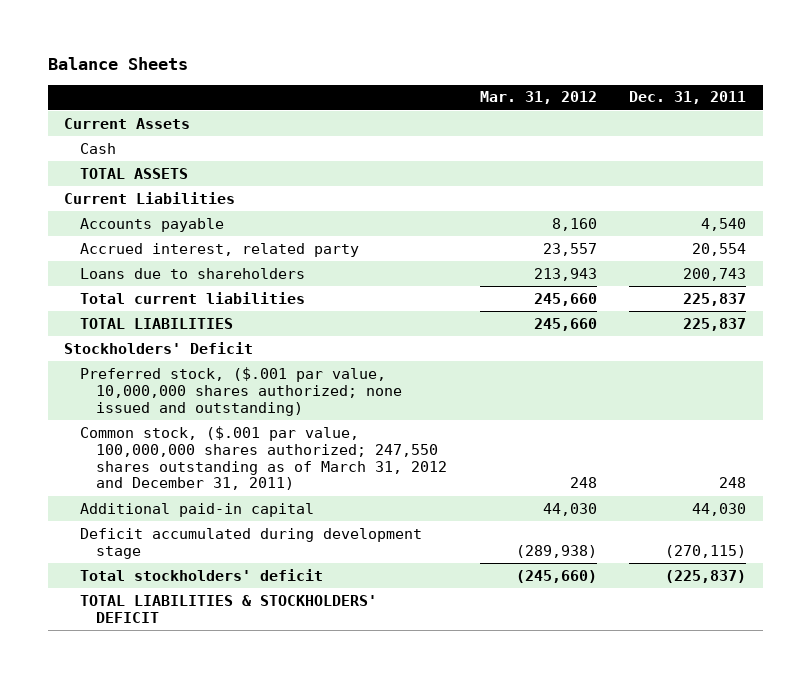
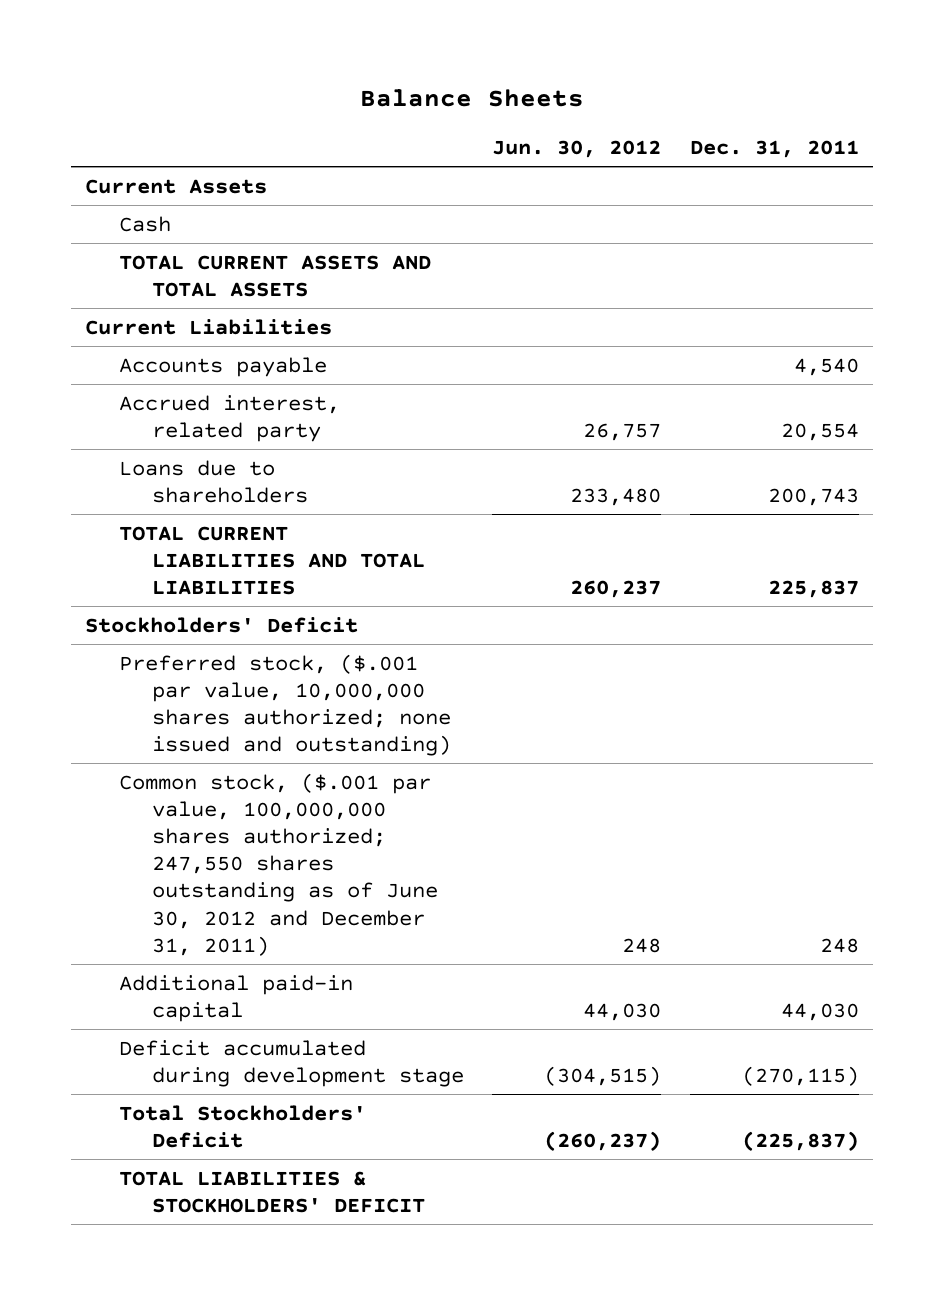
[479,91,597,105] Mar. 31, 2012 -> none
none -> [492,140,662,159] Jun. 30, 2012
[80,167,189,179] TOTAL ASSETS -> [118,254,431,297] TOTAL CURRENT ASSETS AND TOTAL ASSETS
[80,291,306,304] Total current liabilities -> none
[80,317,234,329] TOTAL LIABILITIES -> [118,525,425,595] TOTAL CURRENT LIABILITIES AND TOTAL LIABILITIES
[80,425,447,491] Common stock, ($.001 par value, 100,000,000 shares authorized; 247,550 shares outstanding as of March 31, 2012 and December 31, 2011) -> [118,772,438,956] Common stock, ($.001 par value, 100,000,000 shares authorized; 247,550 shares outstanding as of June 30, 2012 and December 31, 2011)
[80,568,324,581] Total stockholders' deficit -> [118,1104,366,1148] Total Stockholders' Deficit

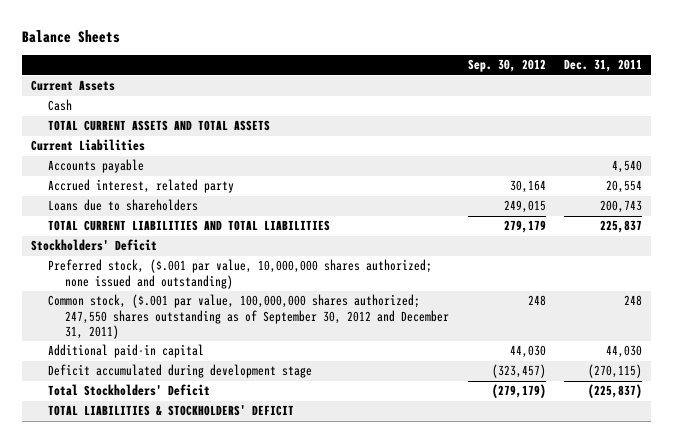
[492,140,662,159] Jun. 30, 2012 -> none
none -> [467,59,546,73] Sep. 30, 2012
[118,772,438,956] Common stock, ($.001 par value, 100,000,000 shares authorized; 247,550 shares outstanding as of June 30, 2012 and December 31, 2011) -> [48,294,450,339] Common stock, ($.001 par value, 100,000,000 shares authorized; 247,550 shares outstanding as of September 30, 2012 and December 31, 2011)

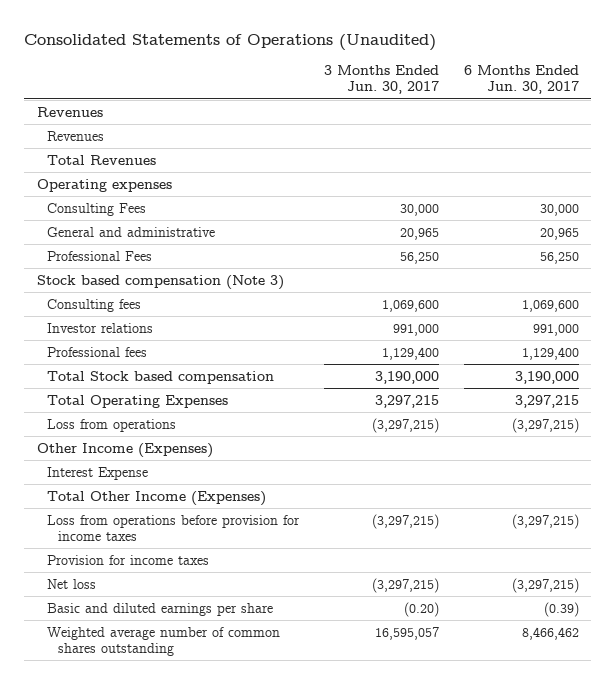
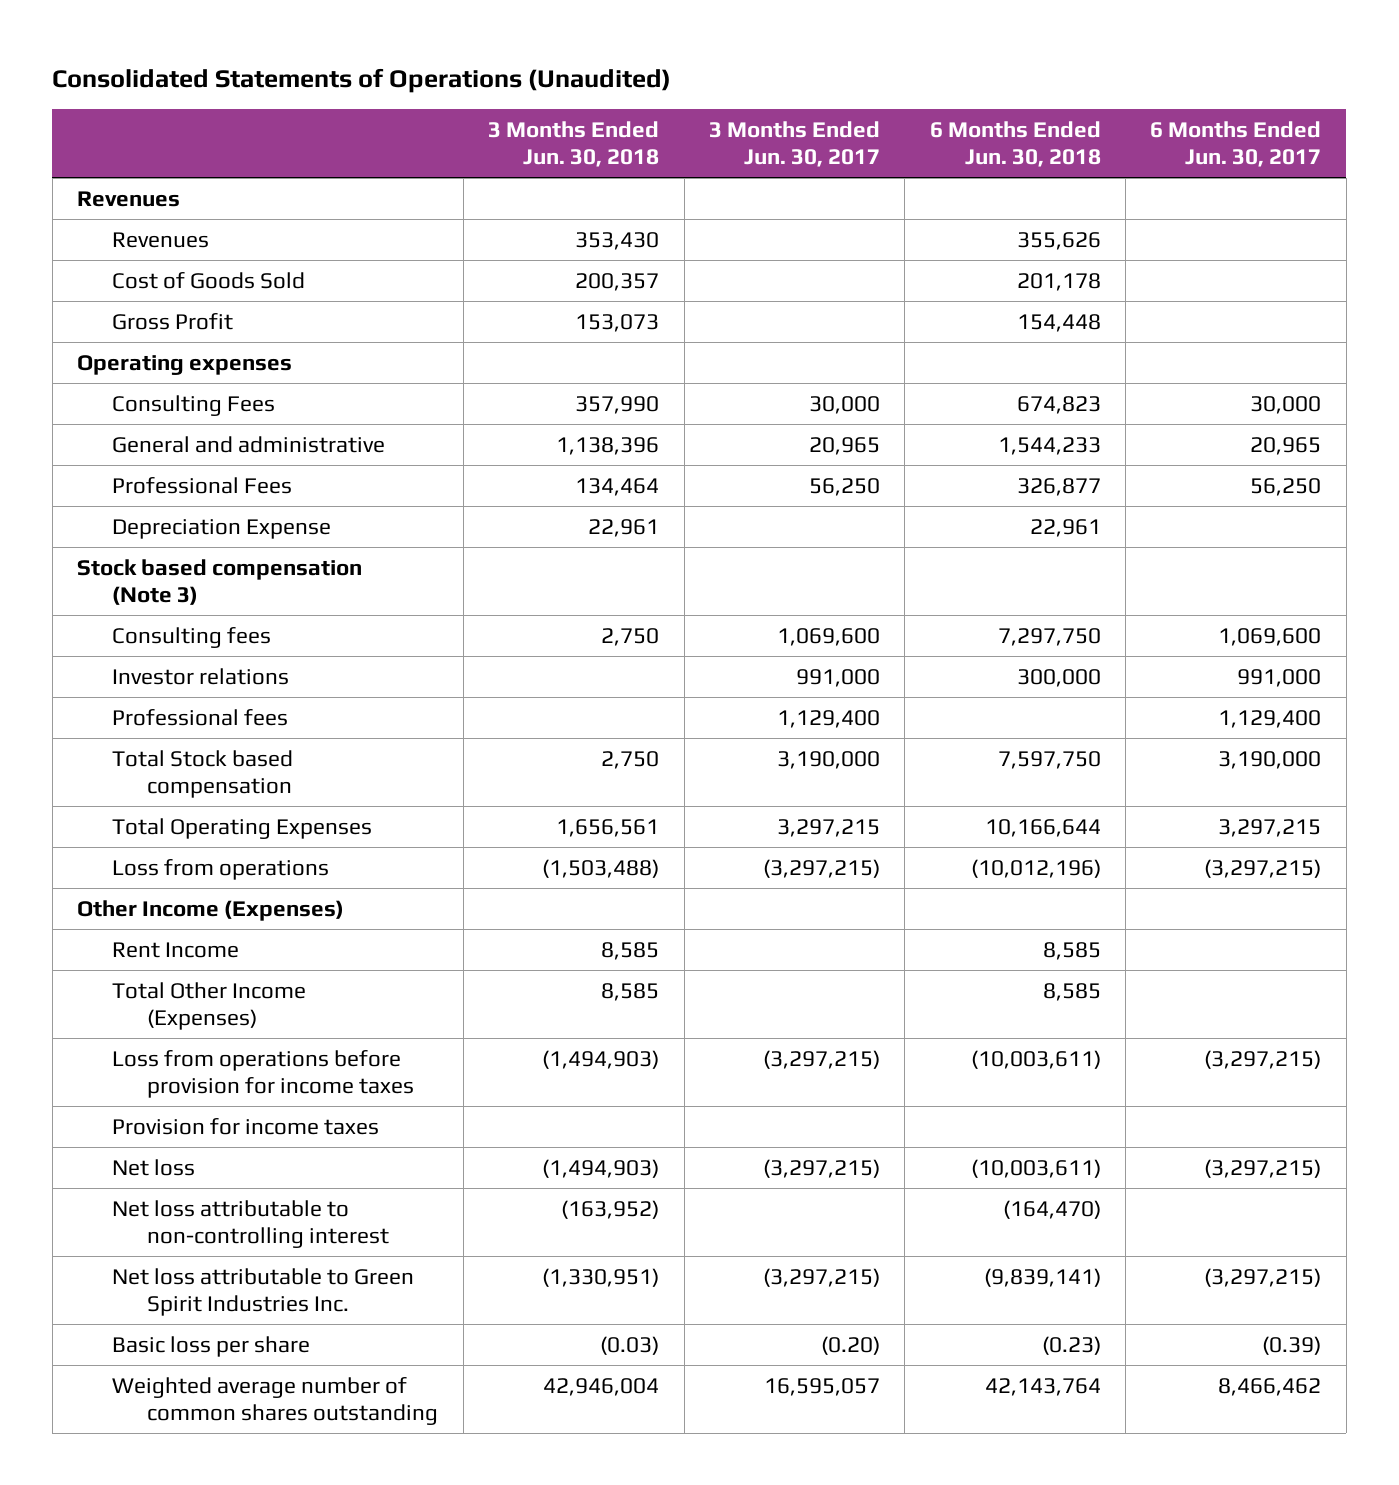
none -> [488,120,660,167] 3 Months Ended Jun. 30, 2018
none -> [929,120,1101,167] 6 Months Ended Jun. 30, 2018
[47,154,157,165] Total Revenues -> none
none -> [112,271,306,289] Cost of Goods Sold
none -> [112,312,234,330] Gross Profit
none -> [112,518,332,539] Depreciation Expense
[47,466,149,480] Interest Expense -> none
none -> [112,941,240,958] Rent Income
none -> [112,1199,390,1248] Net loss attributable to non-controlling interest
none -> [112,1267,415,1316] Net loss attributable to Green Spirit Industries Inc.
[47,602,274,616] Basic and diluted earnings per share -> [112,1335,311,1357] Basic loss per share

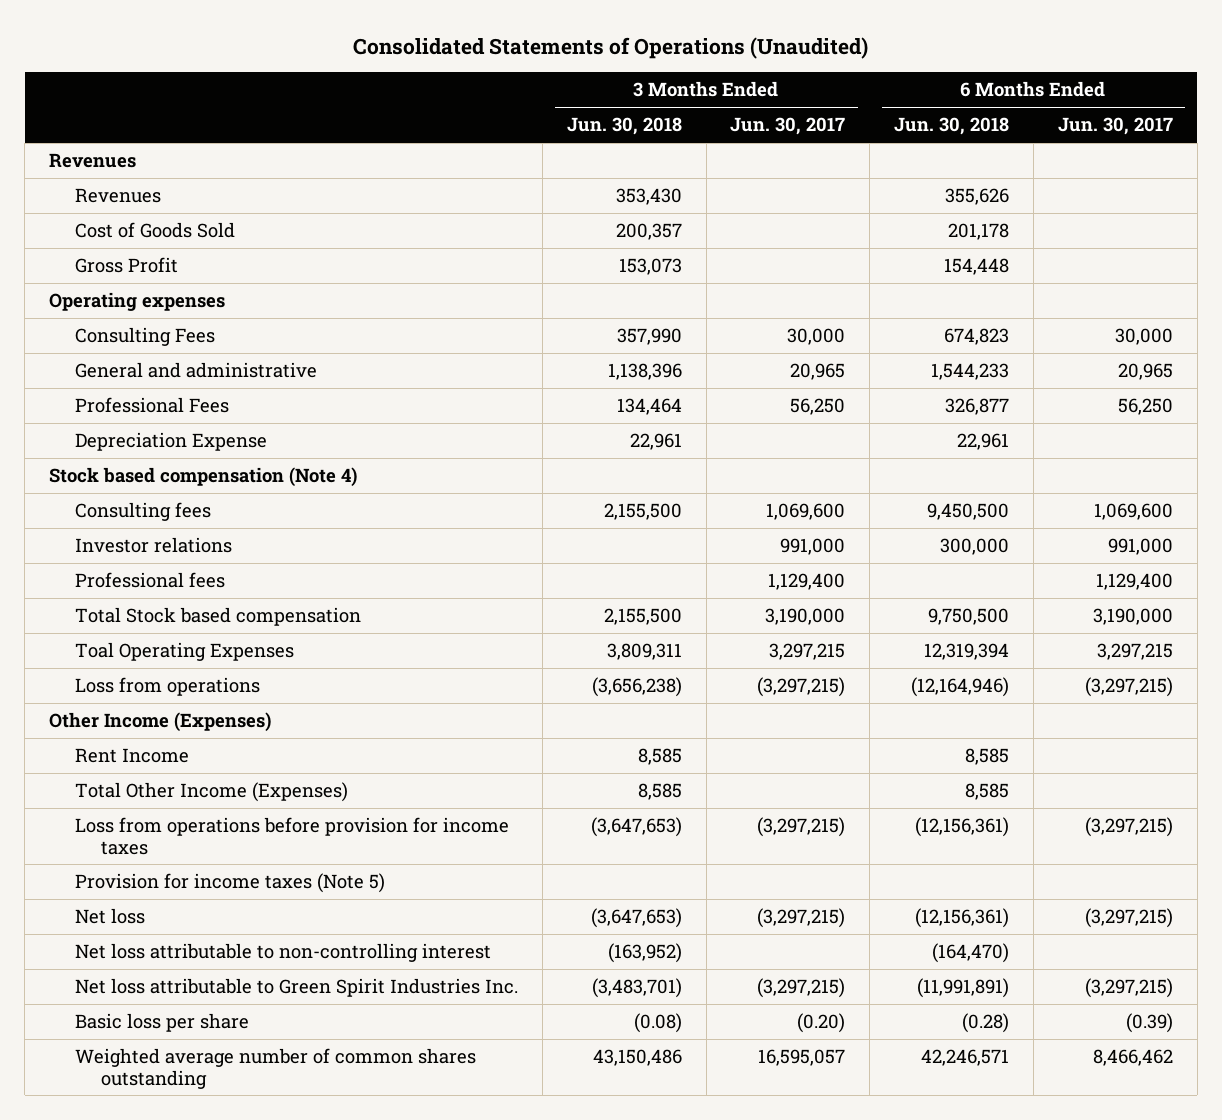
[77,558,363,605] Stock based compensation (Note 3) -> [49,467,358,488] Stock based compensation (Note 4)
[601,627,660,646] 2,750 -> [603,503,682,521] 2,155,500
[997,627,1101,646] 7,297,750 -> [927,503,1010,521] 9,450,500
[601,750,660,769] 2,750 -> [603,608,682,626] 2,155,500
[997,750,1101,769] 7,597,750 -> [928,608,1010,626] 9,750,500
[112,817,373,839] Total Operating Expenses -> [75,642,295,662] Toal Operating Expenses
[556,818,660,837] 1,656,561 -> [606,643,682,661] 3,809,311
[984,818,1101,837] 10,166,644 -> [924,643,1010,661] 12,319,394
[542,858,660,878] (1,503,488) -> [591,677,682,698] (3,656,238)
[970,858,1101,878] (10,012,196) -> [911,677,1010,698] (12,164,946)
[542,1049,660,1069] (1,494,903) -> [590,817,682,838] (3,647,653)
[970,1049,1101,1069] (10,003,611) -> [915,817,1010,838] (12,156,361)
[112,1117,380,1135] Provision for income taxes -> [75,873,386,894] Provision for income taxes (Note 5)
[542,1158,660,1178] (1,494,903) -> [590,908,682,929] (3,647,653)
[970,1158,1101,1178] (10,003,611) -> [915,908,1010,929] (12,156,361)
[542,1267,660,1287] (1,330,951) -> [591,978,682,999] (3,483,701)
[983,1267,1101,1287] (9,839,141) -> [917,978,1010,999] (11,991,891)
[600,1335,660,1355] (0.03) -> [633,1013,682,1034] (0.08)
[1041,1335,1101,1355] (0.23) -> [962,1013,1010,1034] (0.28)
[543,1377,660,1396] 42,946,004 -> [592,1049,682,1067] 43,150,486
[984,1377,1101,1396] 42,143,764 -> [921,1049,1010,1067] 42,246,571

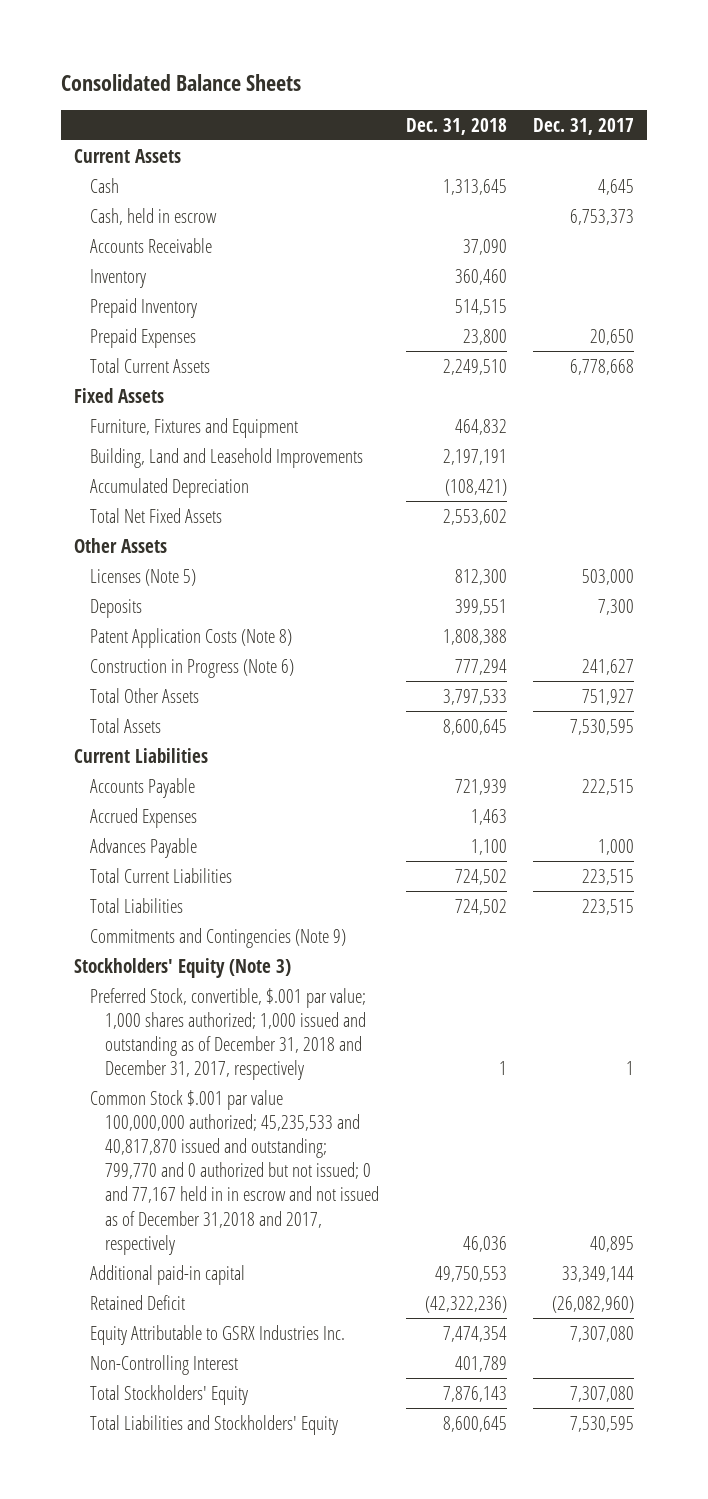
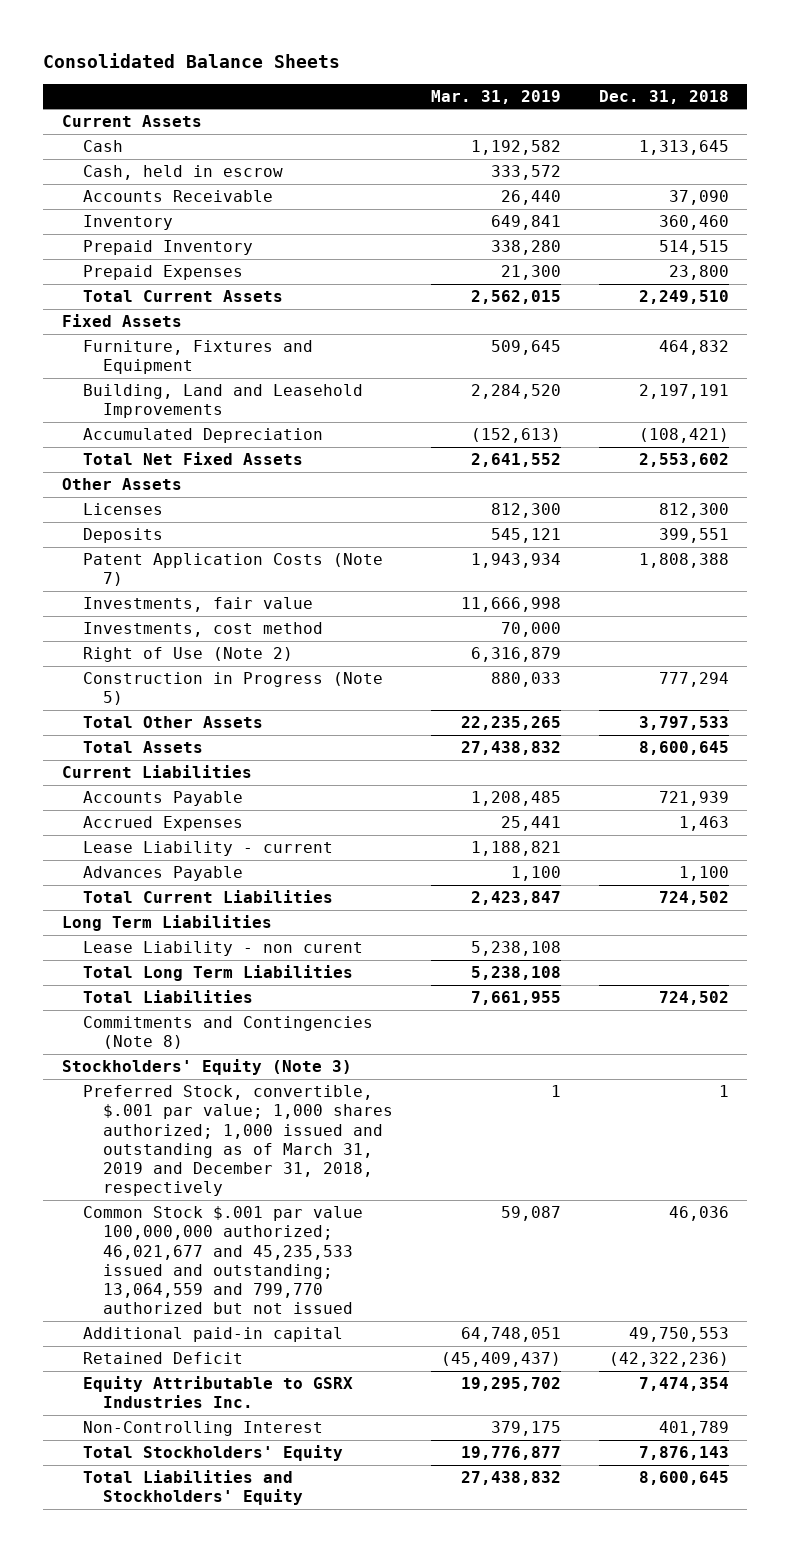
[532,117,634,135] Dec. 31, 2017 -> none
none -> [430,89,561,104] Mar. 31, 2019
[89,568,196,586] Licenses (Note 5) -> [82,503,163,516] Licenses
[89,627,292,648] Patent Application Costs (Note 8) -> [82,553,383,587] Patent Application Costs (Note 7)
none -> [82,597,313,613] Investments, fair value
none -> [82,622,323,638] Investments, cost method
none -> [82,647,293,663] Right of Use (Note 2)
[89,658,294,678] Construction in Progress (Note 6) -> [82,672,383,706] Construction in Progress (Note 5)
none -> [82,841,333,857] Lease Liability - current
none -> [62,915,273,932] Long Term Liabilities
none -> [82,941,363,957] Lease Liability - non curent
none -> [82,965,353,982] Total Long Term Liabilities
[89,927,346,948] Commitments and Contingencies (Note 9) -> [82,1016,373,1050] Commitments and Contingencies (Note 8)
[89,987,367,1081] Preferred Stock, convertible, $.001 par value; 1,000 shares authorized; 1,000 issued and outstanding as of December 31, 2018 and December 31, 2017, respectively -> [82,1085,394,1197] Preferred Stock, convertible, $.001 par value; 1,000 shares authorized; 1,000 issued and outstanding as of March 31, 2019 and December 31, 2018, respectively
[89,1089,380,1255] Common Stock $.001 par value 100,000,000 authorized; 45,235,533 and 40,817,870 issued and outstanding; 799,770 and 0 authorized but not issued; 0 and 77,167 held in in escrow and not issued as of December 31,2018 and 2017, respectively -> [82,1206,363,1315] Common Stock $.001 par value 100,000,000 authorized; 46,021,677 and 45,235,533 issued and outstanding; 13,064,559 and 799,770 authorized but not issued

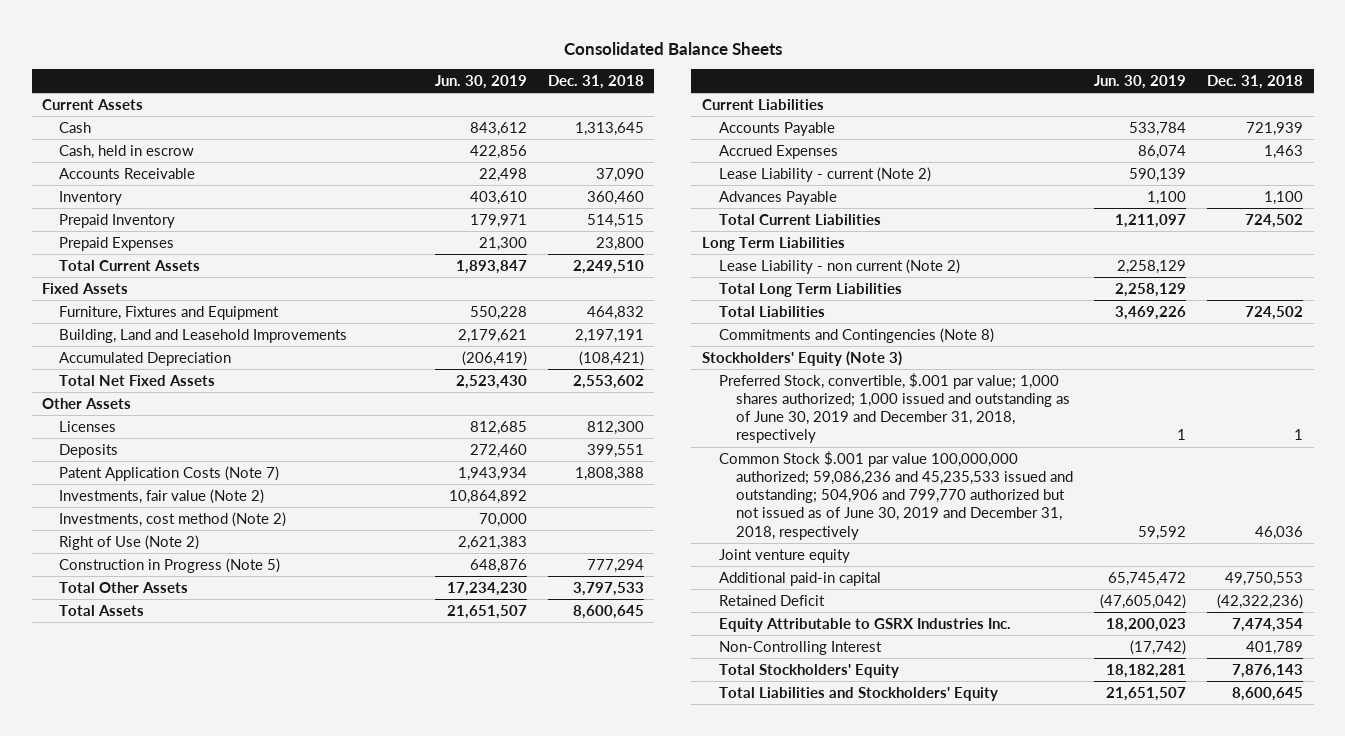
[430,89,561,104] Mar. 31, 2019 -> none
none -> [434,74,527,89] Jun. 30, 2019
[82,597,313,613] Investments, fair value -> [59,488,265,504] Investments, fair value (Note 2)
[82,622,323,638] Investments, cost method -> [59,511,287,527] Investments, cost method (Note 2)
[82,841,333,857] Lease Liability - current -> [718,166,931,182] Lease Liability - current (Note 2)
[82,941,363,957] Lease Liability - non curent -> [718,258,960,274] Lease Liability - non current (Note 2)
[82,1085,394,1197] Preferred Stock, convertible, $.001 par value; 1,000 shares authorized; 1,000 issued and outstanding as of March 31, 2019 and December 31, 2018, respectively -> [718,372,1070,444] Preferred Stock, convertible, $.001 par value; 1,000 shares authorized; 1,000 issued and outstanding as of June 30, 2019 and December 31, 2018, respectively
[82,1206,363,1315] Common Stock $.001 par value 100,000,000 authorized; 46,021,677 and 45,235,533 issued and outstanding; 13,064,559 and 799,770 authorized but not issued -> [718,450,1073,540] Common Stock $.001 par value 100,000,000 authorized; 59,086,236 and 45,235,533 issued and outstanding; 504,906 and 799,770 authorized but not issued as of June 30, 2019 and December 31, 2018, respectively
none -> [718,548,850,563] Joint venture equity

